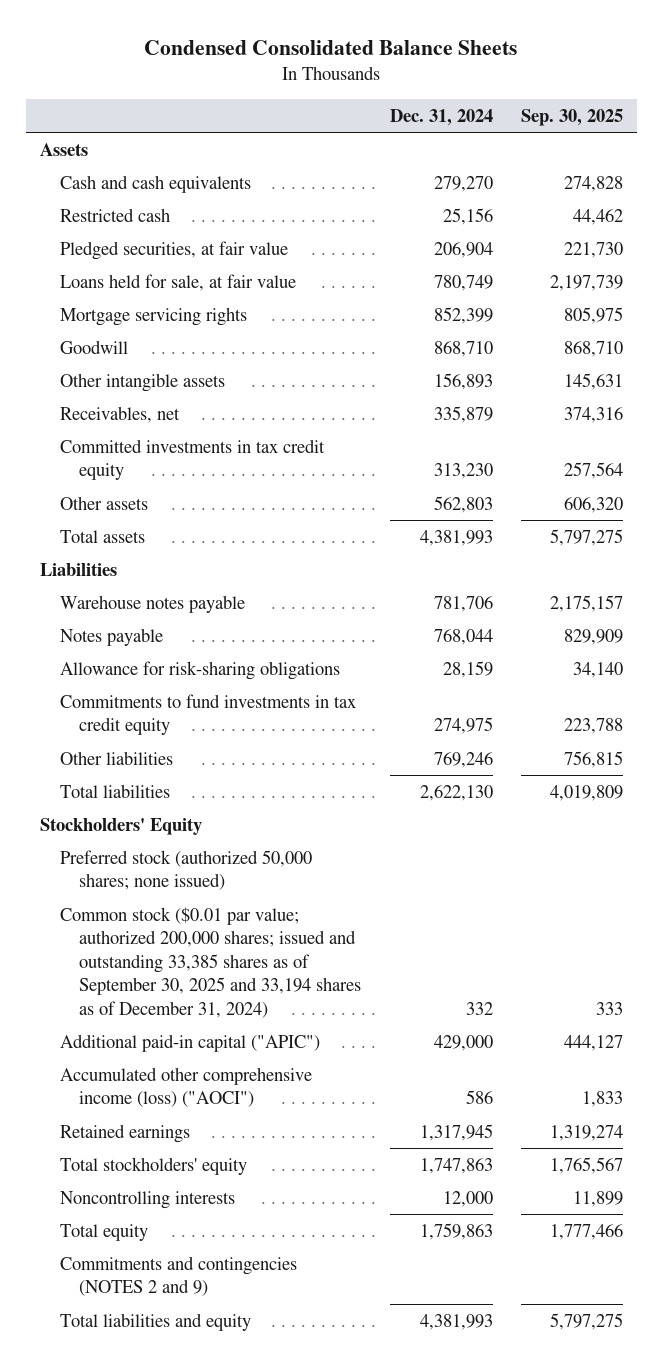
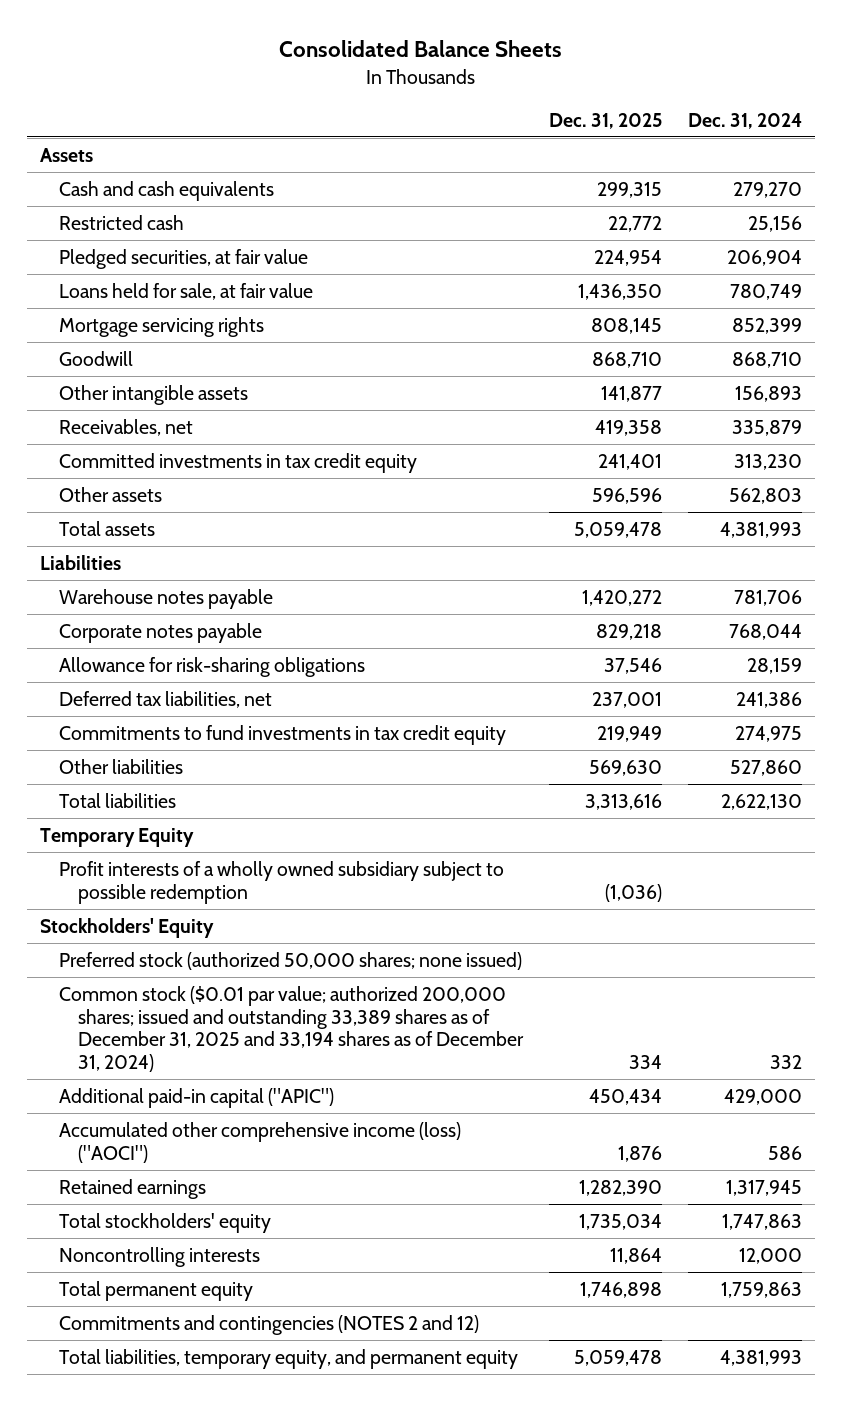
[144,39,518,55] Condensed Consolidated Balance Sheets -> [279,40,563,58] Consolidated Balance Sheets
[520,108,623,126] Sep. 30, 2025 -> none
none -> [548,112,662,129] Dec. 31, 2025
[59,627,163,646] Notes payable -> [58,622,262,643] Corporate notes payable
none -> [58,690,272,708] Deferred tax liabilities, net
[433,751,493,768] 769,246 -> [729,759,802,776] 527,860
none -> [40,827,195,847] Temporary Equity
none -> [58,860,504,904] Profit interests of a wholly owned subsidiary subject to possible redemption
[59,906,362,1018] Common stock ($0.01 par value; authorized 200,000 shares; issued and outstanding 33,385 shares as of September 30, 2025 and 33,194 shares as of December 31, 2024) -> [58,985,524,1073] Common stock ($0.01 par value; authorized 200,000 shares; issued and outstanding 33,389 shares as of December 31, 2025 and 33,194 shares as of December 31, 2024)
[59,1223,148,1241] Total equity -> [58,1280,253,1301] Total permanent equity
[59,1255,297,1297] Commitments and contingencies (NOTES 2 and 9) -> [58,1314,479,1335] Commitments and contingencies (NOTES 2 and 12)
[59,1312,251,1331] Total liabilities and equity -> [58,1348,518,1369] Total liabilities, temporary equity, and permanent equity

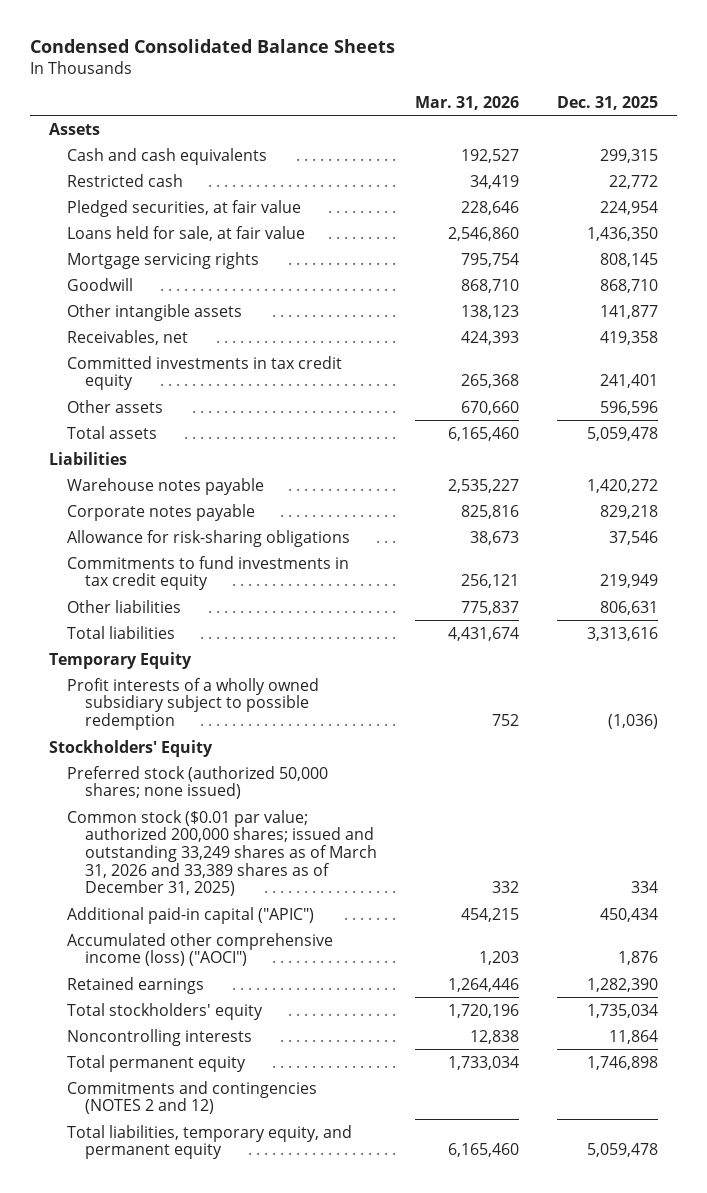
[279,40,563,58] Consolidated Balance Sheets -> [29,39,395,54] Condensed Consolidated Balance Sheets
[687,112,802,129] Dec. 31, 2024 -> none
none -> [414,95,519,110] Mar. 31, 2026
[58,690,272,708] Deferred tax liabilities, net -> none
[588,759,662,776] 569,630 -> [599,600,658,615] 806,631
[58,985,524,1073] Common stock ($0.01 par value; authorized 200,000 shares; issued and outstanding 33,389 shares as of December 31, 2025 and 33,194 shares as of December 31, 2024) -> [66,809,377,897] Common stock ($0.01 par value; authorized 200,000 shares; issued and outstanding 33,249 shares as of March 31, 2026 and 33,389 shares as of December 31, 2025)

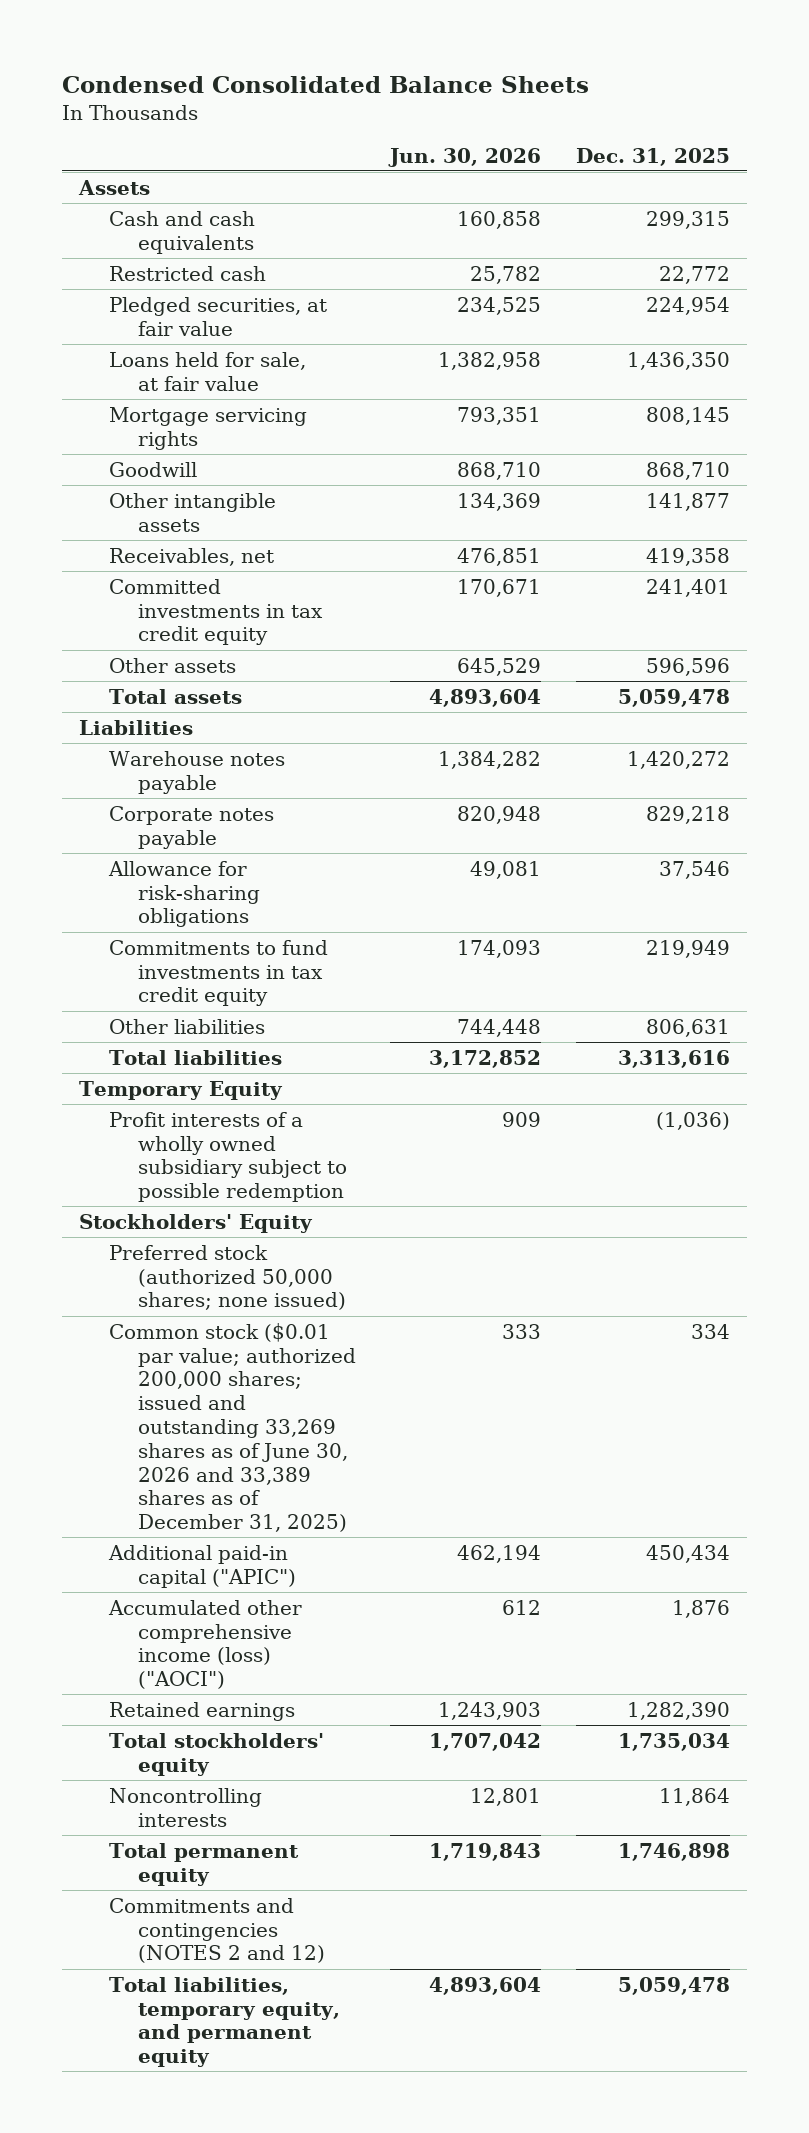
[414,95,519,110] Mar. 31, 2026 -> none
none -> [388,147,542,167] Jun. 30, 2026
[66,809,377,897] Common stock ($0.01 par value; authorized 200,000 shares; issued and outstanding 33,249 shares as of March 31, 2026 and 33,389 shares as of December 31, 2025) -> [108,1322,357,1533] Common stock ($0.01 par value; authorized 200,000 shares; issued and outstanding 33,269 shares as of June 30, 2026 and 33,389 shares as of December 31, 2025)

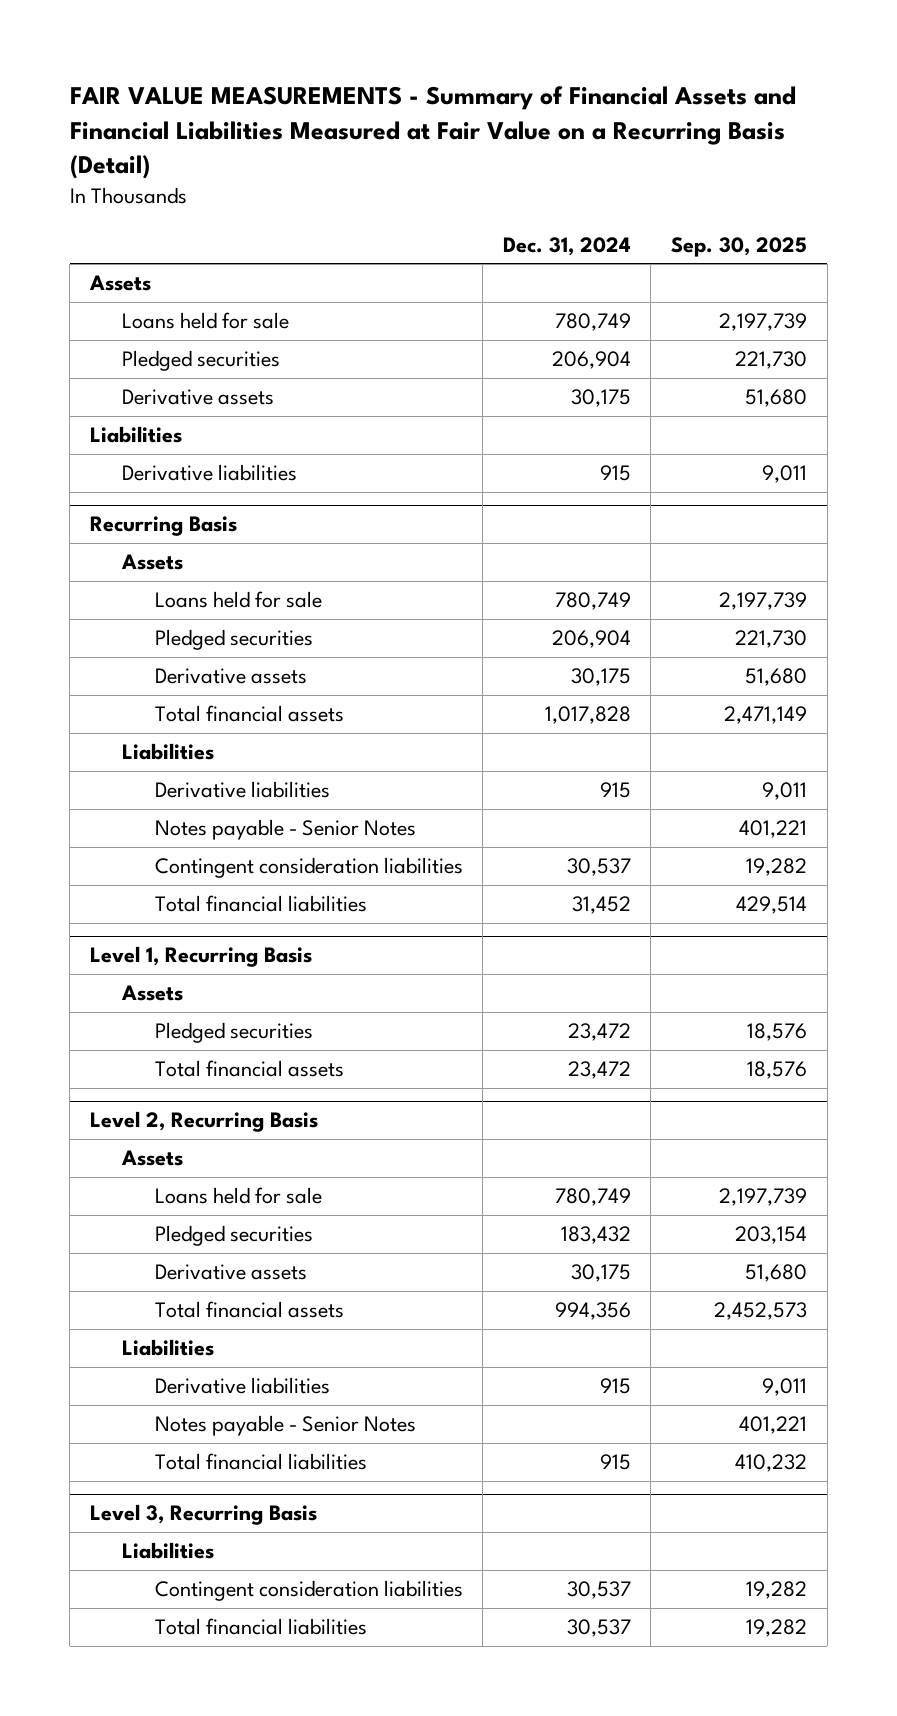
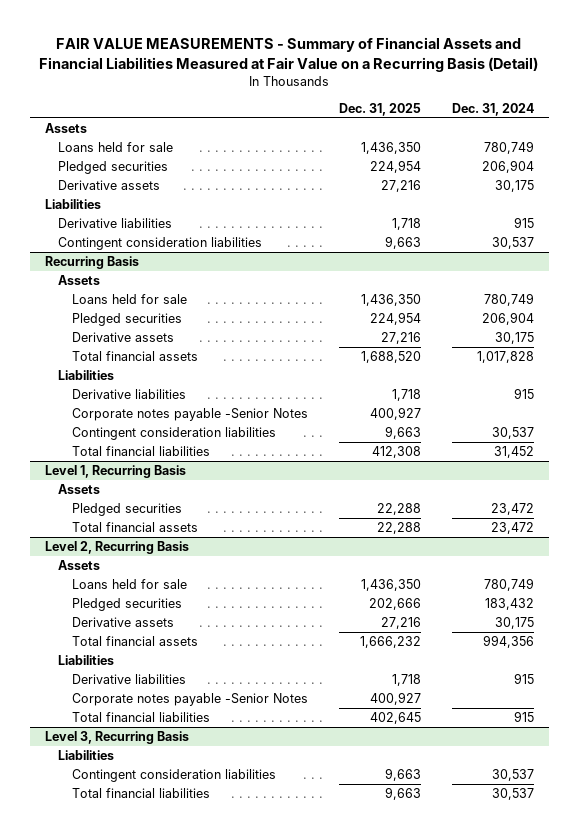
[671,236,808,257] Sep. 30, 2025 -> none
none -> [338,102,421,116] Dec. 31, 2025
none -> [58,237,263,251] Contingent consideration liabilities
[154,819,416,841] Notes payable - Senior Notes -> [71,408,308,422] Corporate notes payable -Senior Notes
[154,1415,416,1437] Notes payable - Senior Notes -> [71,693,308,707] Corporate notes payable -Senior Notes

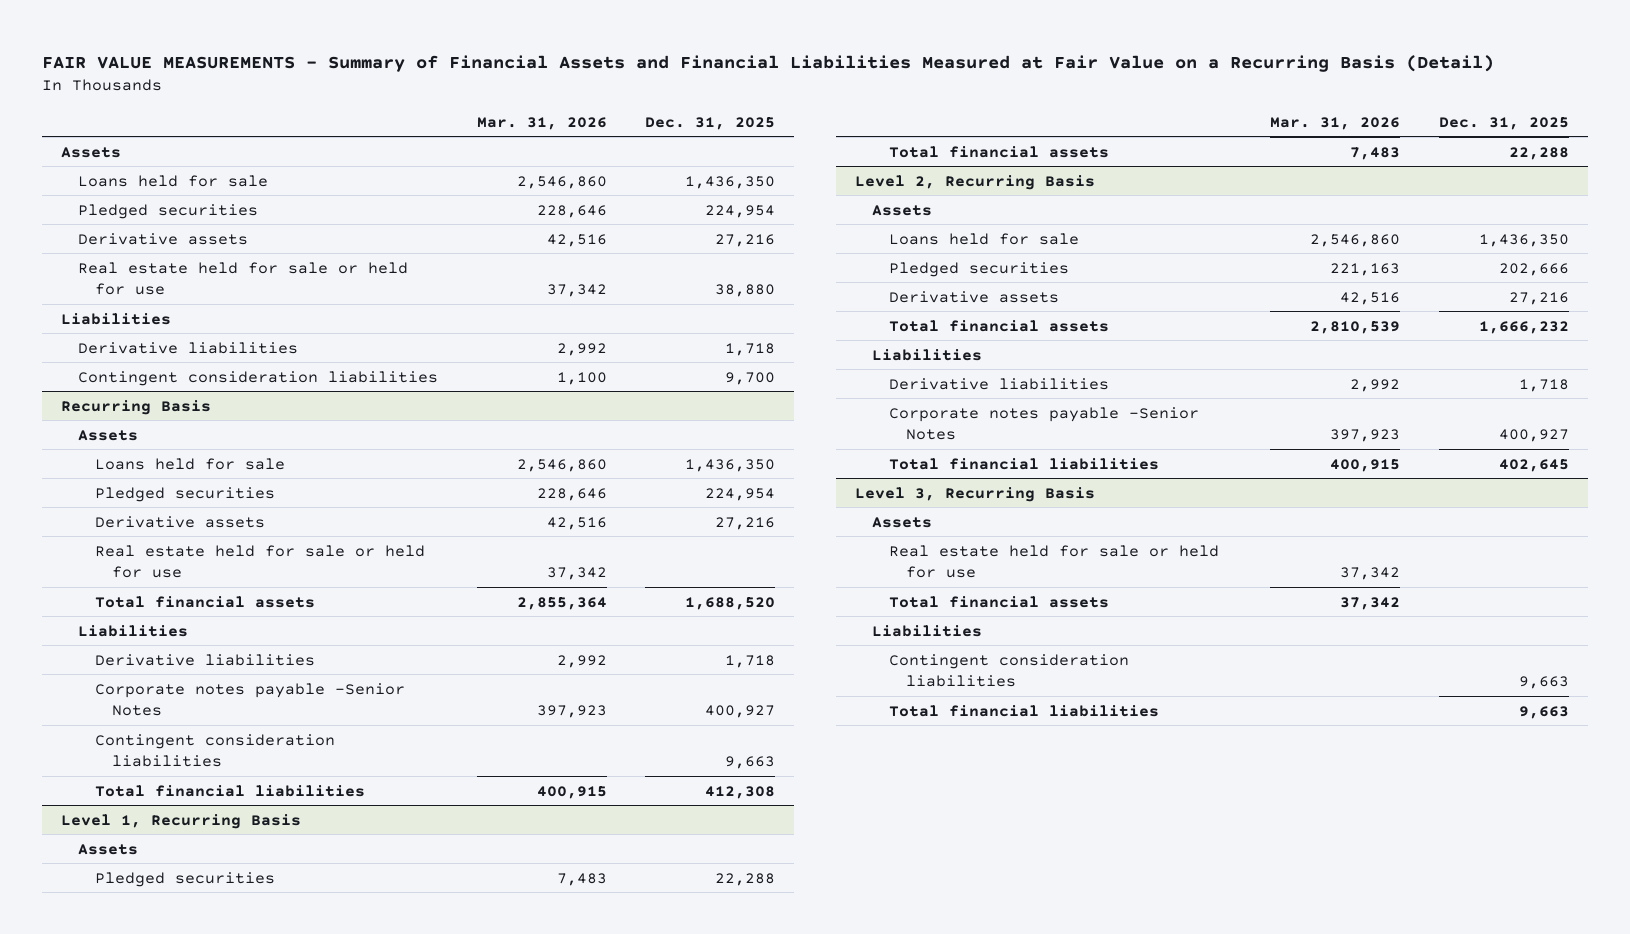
[451,102,534,116] Dec. 31, 2024 -> none
none -> [476,116,607,130] Mar. 31, 2026
none -> [78,261,409,295] Real estate held for sale or held for use
[384,236,421,250] 9,663 -> [725,371,776,385] 9,700
none -> [95,544,426,578] Real estate held for sale or held for use
none -> [872,516,933,528] Assets
none -> [889,544,1220,578] Real estate held for sale or held for use
none -> [889,595,1110,608] Total financial assets

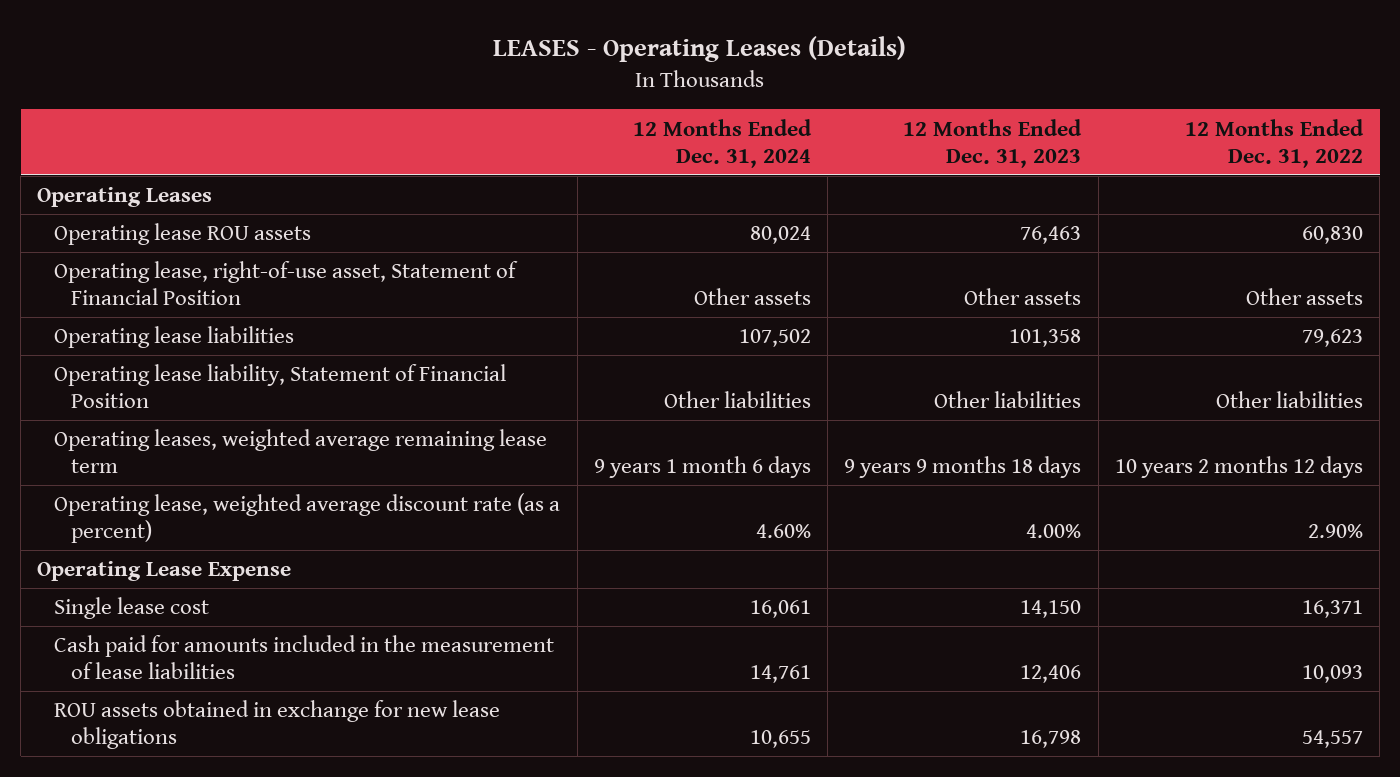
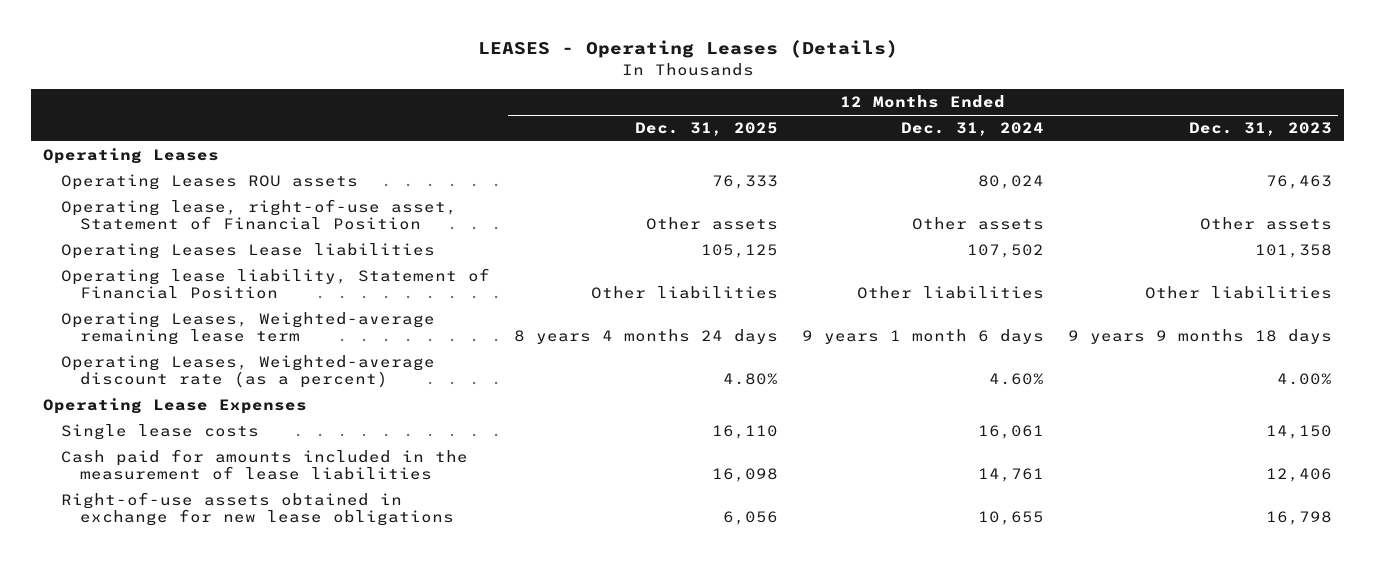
[1184,118,1364,168] 12 Months Ended Dec. 31, 2022 -> none
none -> [635,122,779,137] Dec. 31, 2025
[54,223,312,246] Operating lease ROU assets -> [61,174,359,191] Operating Leases ROU assets
[54,326,295,349] Operating lease liabilities -> [61,243,436,260] Operating Leases Lease liabilities
[54,429,548,474] Operating leases, weighted average remaining lease term -> [61,312,436,346] Operating Leases, Weighted-average remaining lease term
[54,493,561,544] Operating lease, weighted average discount rate (as a percent) -> [61,355,436,389] Operating Leases, Weighted-average discount rate (as a percent)
[37,561,292,582] Operating Lease Expense -> [43,398,308,415] Operating Lease Expenses
[54,597,210,620] Single lease cost -> [61,424,260,441] Single lease costs
[54,700,501,750] ROU assets obtained in exchange for new lease obligations -> [61,492,454,527] Right-of-use assets obtained in exchange for new lease obligations

